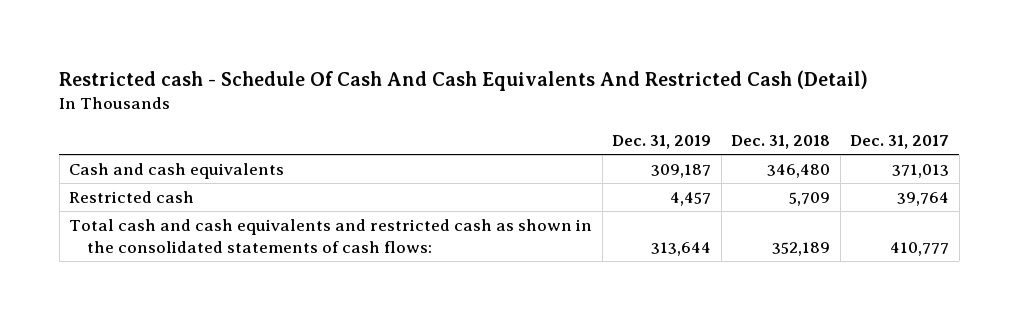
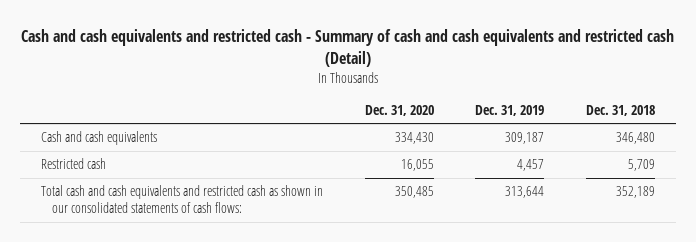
[59,69,869,91] Restricted cash - Schedule Of Cash And Cash Equivalents And Restricted Cash (Detail) -> [21,28,675,67] Cash and cash equivalents and restricted cash - Summary of cash and cash equivalents and restricted cash (Detail)
[850,134,950,149] Dec. 31, 2017 -> none
none -> [364,104,434,116] Dec. 31, 2020
[69,218,593,253] Total cash and cash equivalents and restricted cash as shown in the consolidated statements of cash flows: -> [41,185,324,214] Total cash and cash equivalents and restricted cash as shown in our consolidated statements of cash flows:

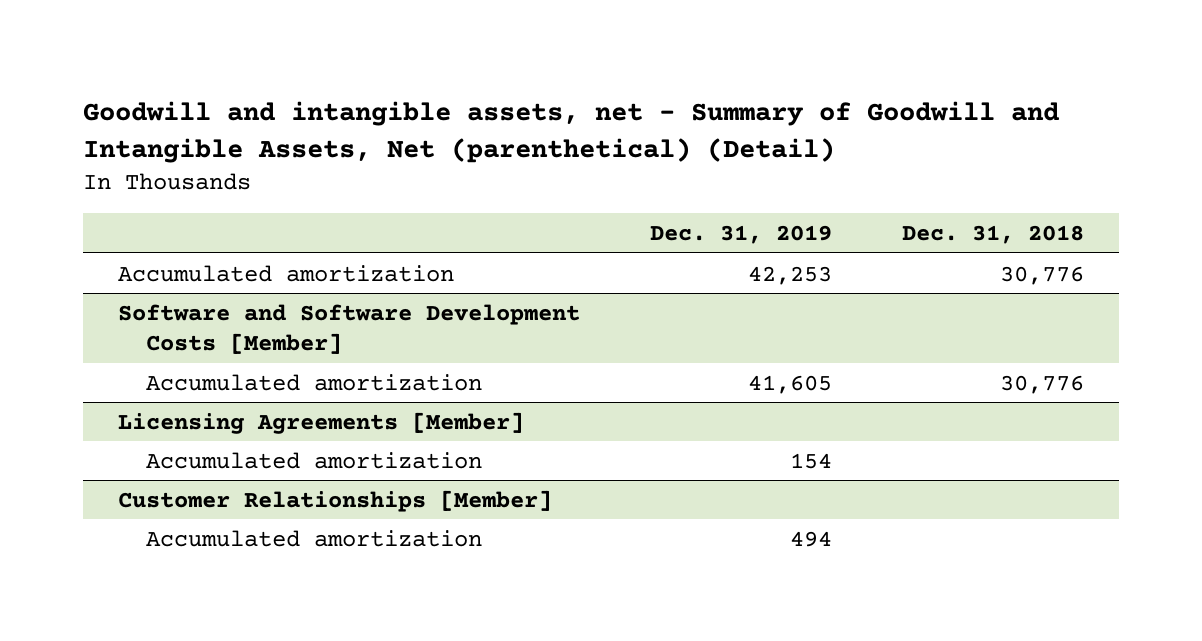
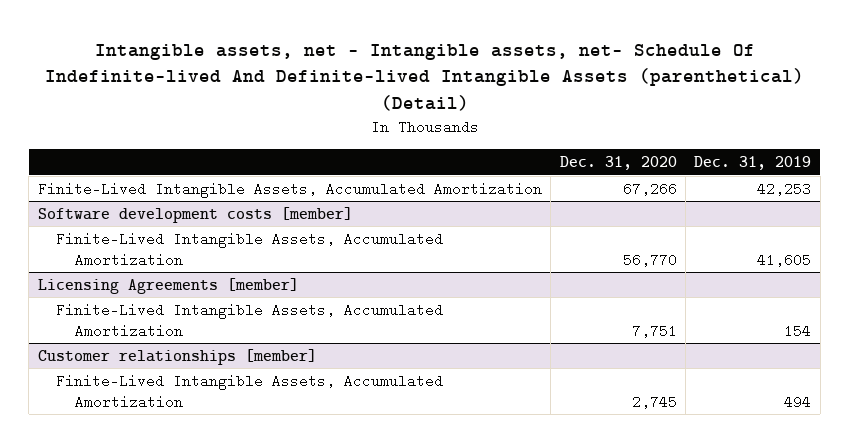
[82,101,1059,164] Goodwill and intangible assets, net - Summary of Goodwill and Intangible Assets, Net (parenthetical) (Detail) -> [44,43,804,111] Intangible assets, net - Intangible assets, net- Schedule Of Indefinite-lived And Definite-lived Intangible Assets (parenthetical) (Detail)
[901,224,1084,244] Dec. 31, 2018 -> none
none -> [559,156,677,171] Dec. 31, 2020
[117,264,454,282] Accumulated amortization -> [37,181,542,198] Finite-Lived Intangible Assets, Accumulated Amortization
[117,303,580,354] Software and Software Development Costs [Member] -> [37,206,353,223] Software development costs [member]
[145,373,482,391] Accumulated amortization -> [56,231,444,267] Finite-Lived Intangible Assets, Accumulated Amortization
[117,411,524,434] Licensing Agreements [Member] -> [37,277,299,294] Licensing Agreements [member]
[145,451,482,469] Accumulated amortization -> [56,302,444,338] Finite-Lived Intangible Assets, Accumulated Amortization
[117,489,552,512] Customer Relationships [Member] -> [37,348,317,365] Customer relationships [member]
[145,529,482,547] Accumulated amortization -> [56,373,444,409] Finite-Lived Intangible Assets, Accumulated Amortization

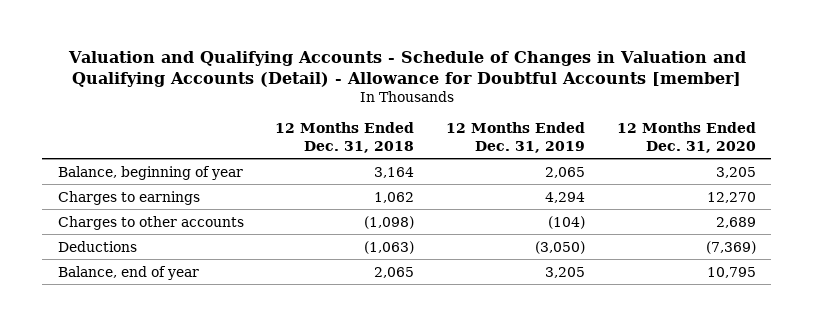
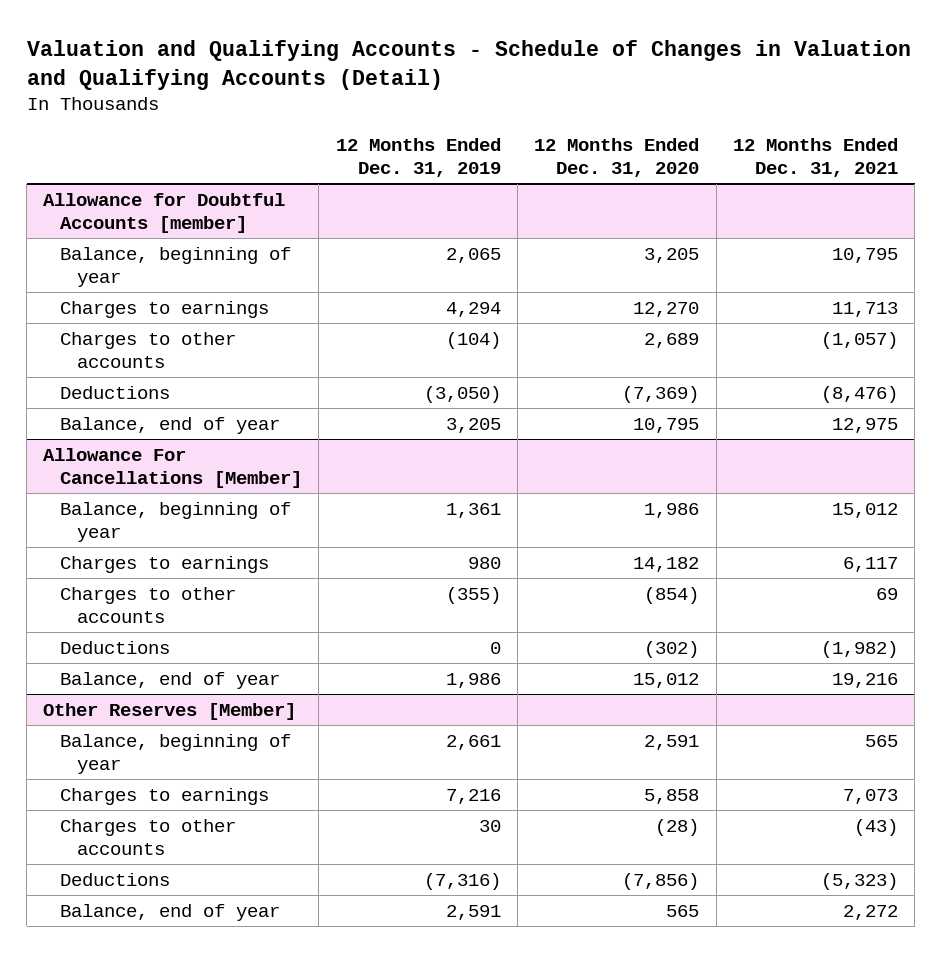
[67,50,746,87] Valuation and Qualifying Accounts - Schedule of Changes in Valuation and Qualifying Accounts (Detail) - Allowance for Doubtful Accounts [member] -> [26,39,911,90] Valuation and Qualifying Accounts - Schedule of Changes in Valuation and Qualifying Accounts (Detail)
[275,122,415,153] 12 Months Ended Dec. 31, 2018 -> none
none -> [733,137,899,177] 12 Months Ended Dec. 31, 2021
none -> [43,192,286,233] Allowance for Doubtful Accounts [member]
none -> [43,447,303,488] Allowance For Cancellations [Member]
none -> [60,501,292,542] Balance, beginning of year
none -> [60,555,270,573] Charges to earnings
none -> [60,586,237,623] Charges to other accounts
none -> [60,640,171,654] Deductions
none -> [60,671,281,689] Balance, end of year
none -> [43,702,297,720] Other Reserves [Member]
none -> [60,733,292,774] Balance, beginning of year
none -> [60,787,270,805] Charges to earnings
none -> [60,818,237,855] Charges to other accounts
none -> [60,872,171,886] Deductions
none -> [60,903,281,921] Balance, end of year

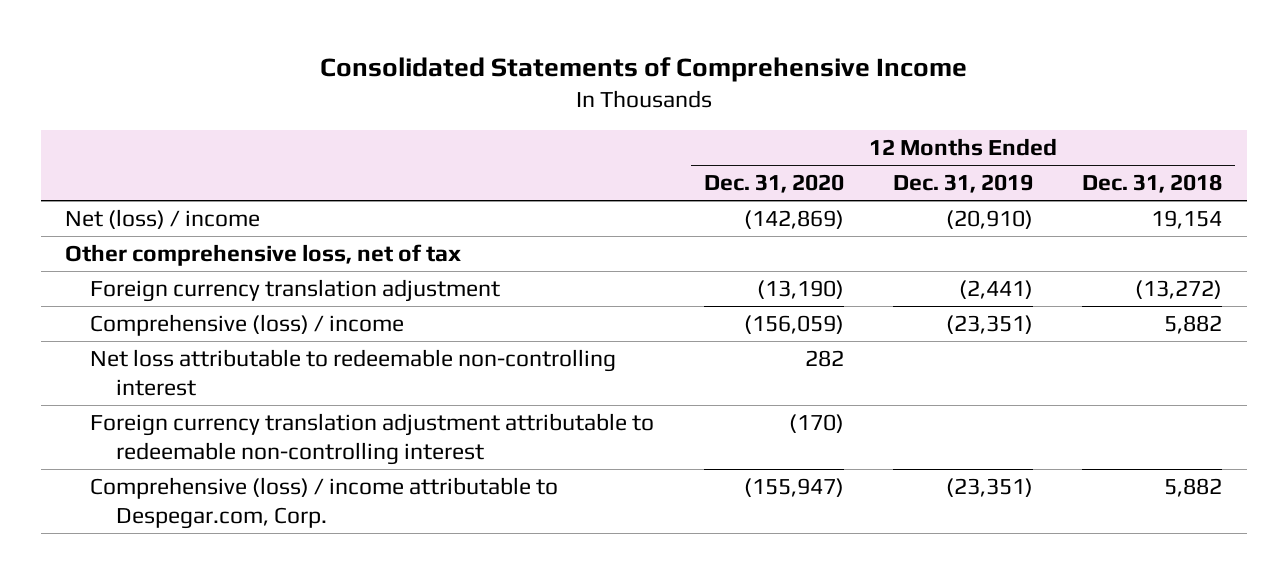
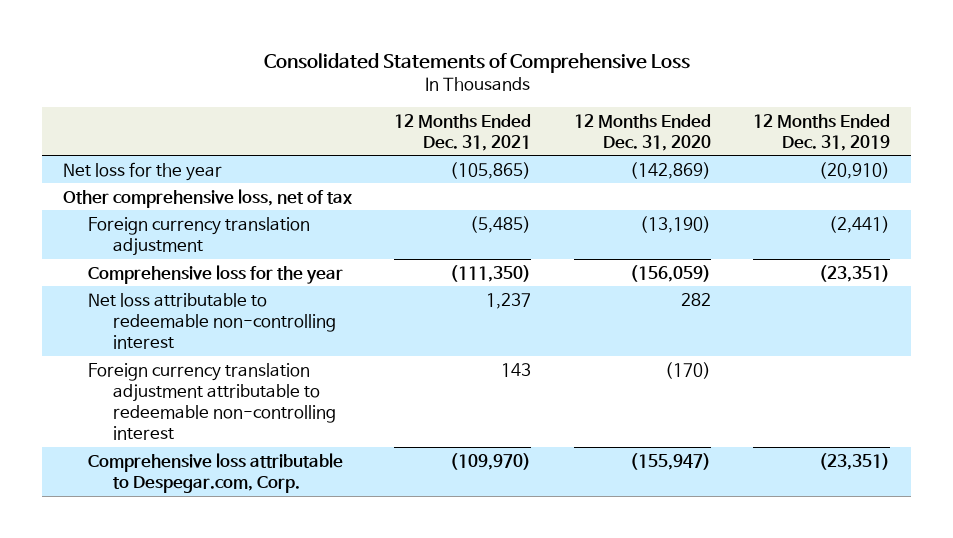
[319,57,967,83] Consolidated Statements of Comprehensive Income -> [263,52,690,73] Consolidated Statements of Comprehensive Loss
[1082,174,1223,194] Dec. 31, 2018 -> none
none -> [394,113,532,151] 12 Months Ended Dec. 31, 2021
[65,208,261,229] Net (loss) / income -> [63,161,223,181] Net loss for the year
[90,313,405,336] Comprehensive (loss) / income -> [87,264,343,284] Comprehensive loss for the year
[90,476,559,529] Comprehensive (loss) / income attributable to Despegar.com, Corp. -> [87,452,343,493] Comprehensive loss attributable to Despegar.com, Corp.

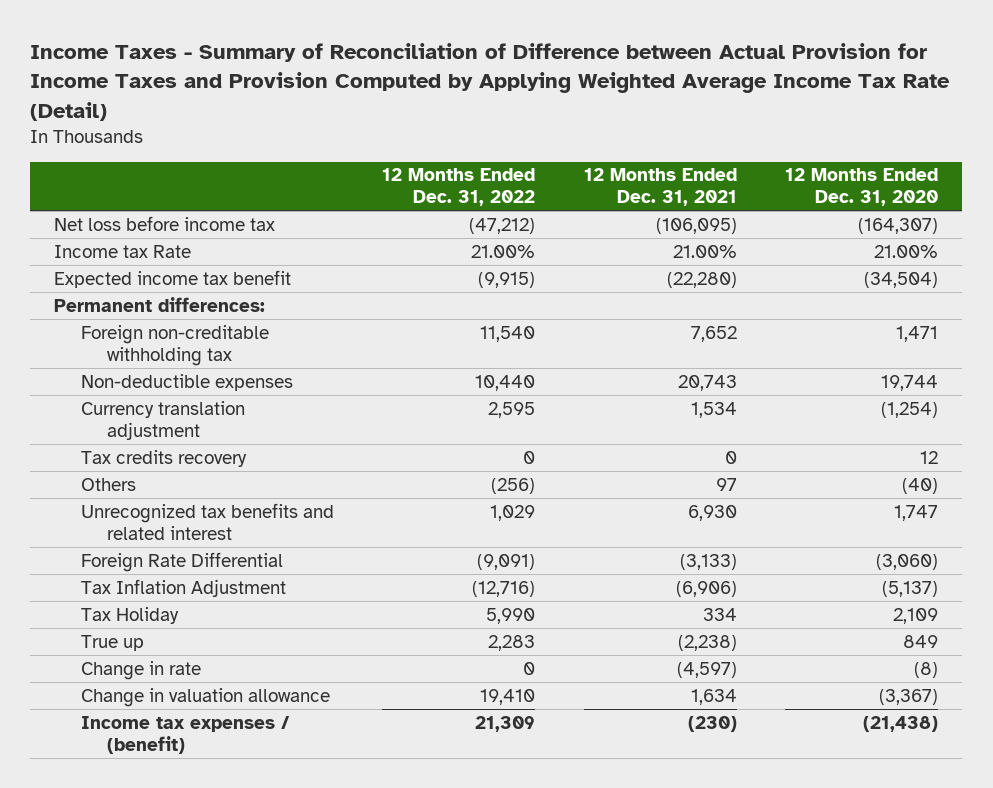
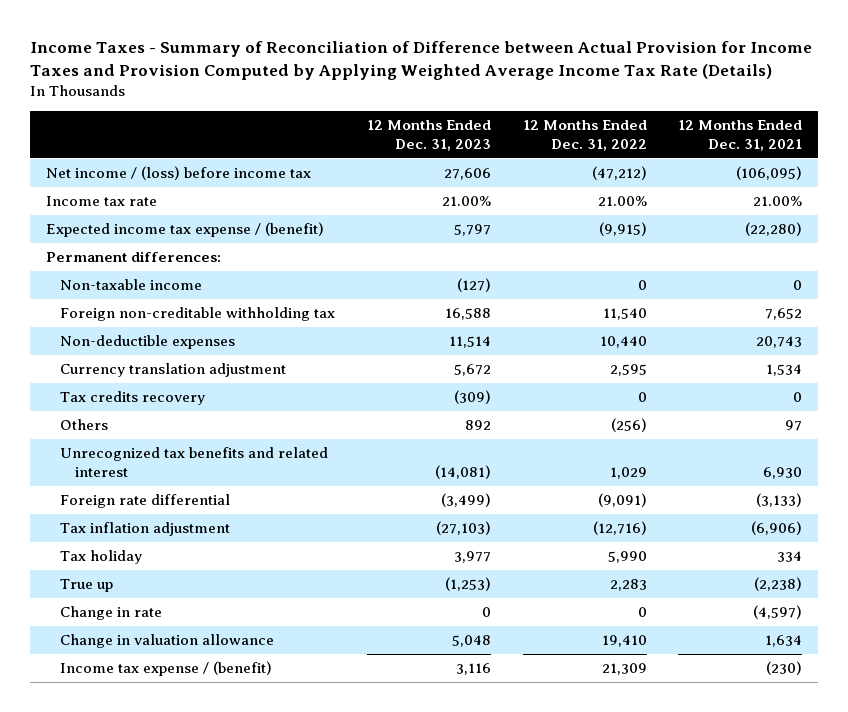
[30,43,951,121] Income Taxes - Summary of Reconciliation of Difference between Actual Provision for Income Taxes and Provision Computed by Applying Weighted Average Income Tax Rate (Detail) -> [29,40,812,80] Income Taxes - Summary of Reconciliation of Difference between Actual Provision for Income Taxes and Provision Computed by Applying Weighted Average Income Tax Rate (Details)
[785,168,939,207] 12 Months Ended Dec. 31, 2020 -> none
none -> [367,119,492,151] 12 Months Ended Dec. 31, 2023
[54,215,276,231] Net loss before income tax -> [45,166,311,181] Net income / (loss) before income tax
[54,244,192,258] Income tax Rate -> [45,196,157,207] Income tax rate
[54,269,292,288] Expected income tax benefit -> [45,222,324,238] Expected income tax expense / (benefit)
none -> [60,279,203,291] Non-taxable income
[80,551,283,572] Foreign Rate Differential -> [60,494,231,509] Foreign rate differential
[80,578,286,597] Tax Inflation Adjustment -> [60,522,231,537] Tax inflation adjustment
[80,606,179,624] Tax Holiday -> [60,550,143,565] Tax holiday
[80,715,290,754] Income tax expenses / (benefit) -> [60,661,273,677] Income tax expense / (benefit)

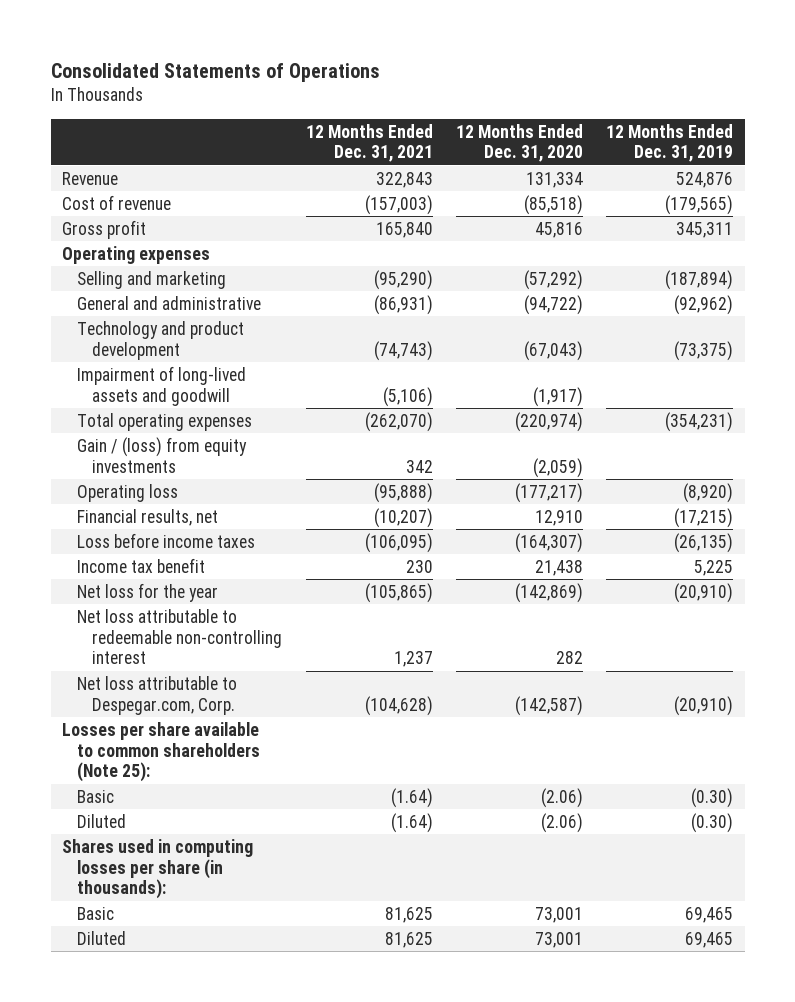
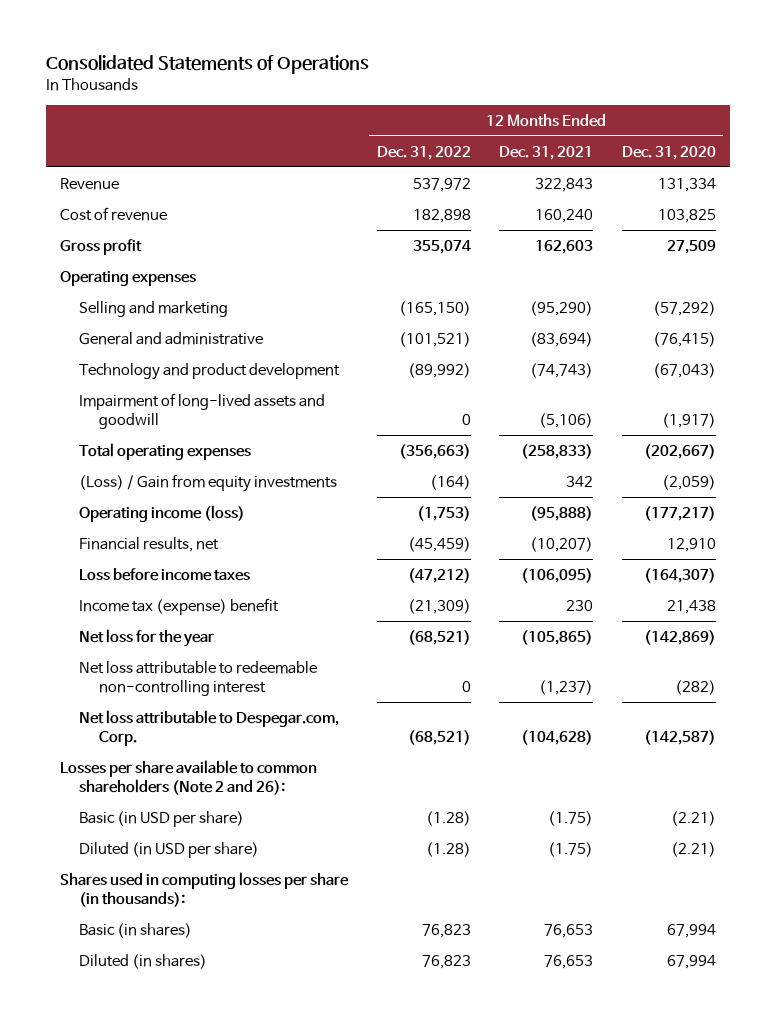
[606,123,734,163] 12 Months Ended Dec. 31, 2019 -> none
none -> [376,145,471,160] Dec. 31, 2022
[364,194,433,215] (157,003) -> [535,208,594,223] 160,240
[523,194,583,215] (85,518) -> [657,208,716,223] 103,825
[375,221,433,238] 165,840 -> [535,239,594,254] 162,603
[534,221,583,238] 45,816 -> [666,239,716,254] 27,509
[373,294,433,315] (86,931) -> [530,331,594,347] (83,694)
[523,294,583,315] (94,722) -> [652,331,716,347] (76,415)
[364,411,433,432] (262,070) -> [521,443,594,459] (258,833)
[514,411,583,432] (220,974) -> [643,443,716,459] (202,667)
[77,436,248,473] Gain / (loss) from equity investments -> [79,473,338,492] (Loss) / Gain from equity investments
[77,483,179,502] Operating loss -> [79,504,246,522] Operating income (loss)
[77,557,206,573] Income tax benefit -> [79,597,280,615] Income tax (expense) benefit
[393,651,433,668] 1,237 -> [539,680,594,696] (1,237)
[555,651,583,665] 282 -> [674,680,716,696] (282)
[62,721,261,783] Losses per share available to common shareholders (Note 25): -> [60,759,318,796] Losses per share available to common shareholders (Note 2 and 26):
[77,789,115,803] Basic -> [79,810,245,827] Basic (in USD per share)
[390,787,433,808] (1.64) -> [548,810,594,826] (1.75)
[540,787,583,808] (2.06) -> [670,810,716,826] (2.21)
[77,813,127,828] Diluted -> [79,841,260,858] Diluted (in USD per share)
[390,812,433,833] (1.64) -> [548,841,594,857] (1.75)
[540,812,583,833] (2.06) -> [670,841,716,857] (2.21)
[77,906,115,920] Basic -> [79,922,193,938] Basic (in shares)
[384,906,433,923] 81,625 -> [544,923,594,938] 76,653
[534,906,583,923] 73,001 -> [666,923,716,938] 67,994
[77,930,127,945] Diluted -> [79,953,208,969] Diluted (in shares)
[384,931,433,948] 81,625 -> [544,954,594,969] 76,653
[534,931,583,948] 73,001 -> [666,954,716,969] 67,994

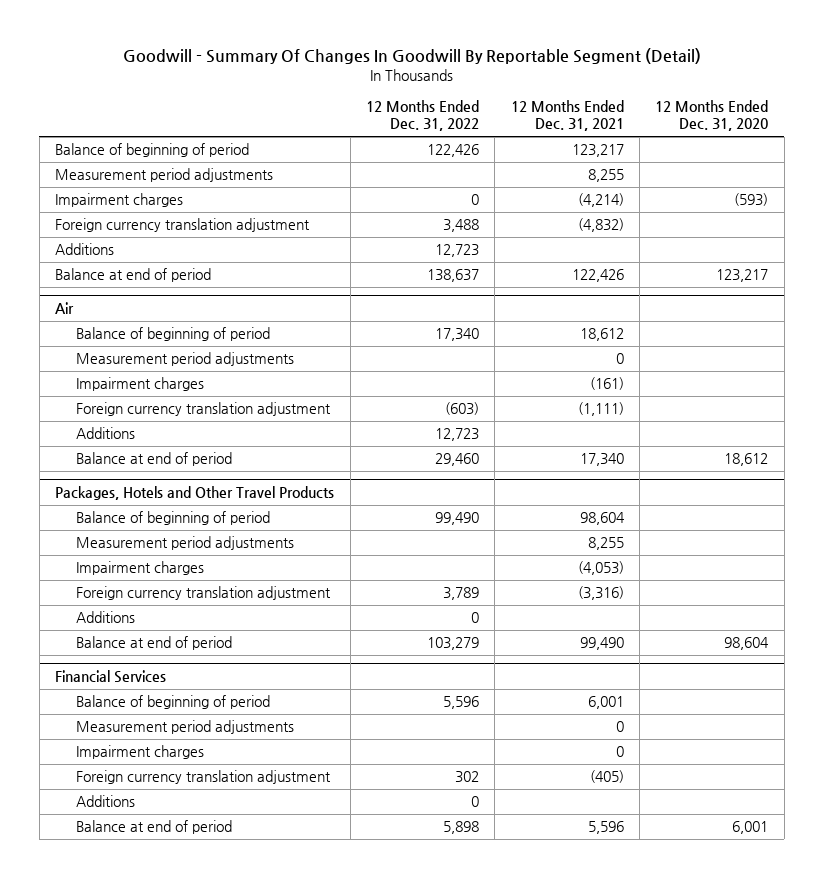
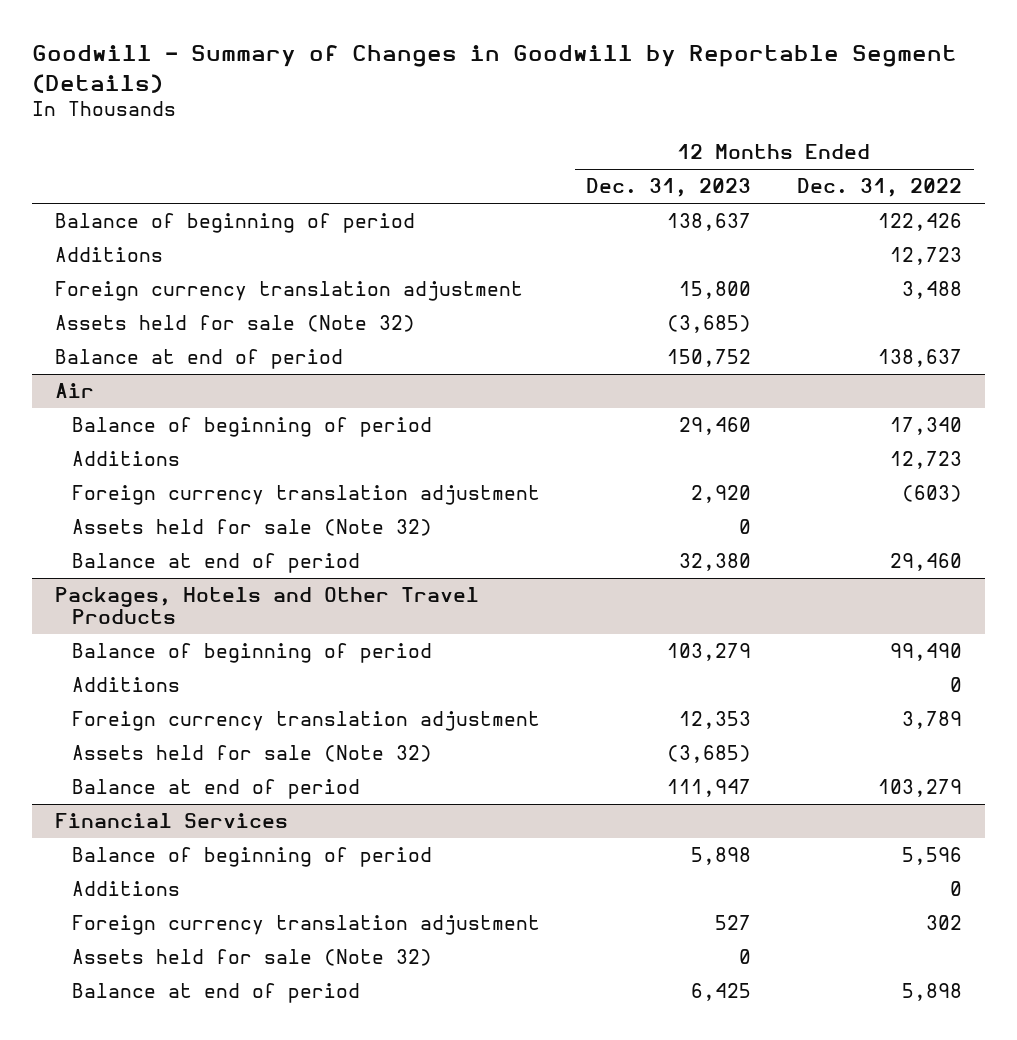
[122,47,701,64] Goodwill - Summary Of Changes In Goodwill By Reportable Segment (Detail) -> [31,45,957,93] Goodwill - Summary of Changes in Goodwill by Reportable Segment (Details)
[510,99,624,132] 12 Months Ended Dec. 31, 2021 -> none
[655,99,769,132] 12 Months Ended Dec. 31, 2020 -> none
none -> [586,178,752,198] Dec. 31, 2023
[55,168,274,183] Measurement period adjustments -> none
[55,193,184,208] Impairment charges -> none
[55,218,311,233] Foreign currency translation adjustment -> [54,281,523,302] Foreign currency translation adjustment
none -> [54,315,415,333] Assets held for sale (Note 32)
[76,352,295,367] Measurement period adjustments -> none
[76,377,205,392] Impairment charges -> none
[76,402,332,417] Foreign currency translation adjustment -> [72,485,541,506] Foreign currency translation adjustment
none -> [72,519,433,537] Assets held for sale (Note 32)
[76,536,295,551] Measurement period adjustments -> none
[76,561,205,576] Impairment charges -> none
[76,586,332,601] Foreign currency translation adjustment -> [72,711,541,732] Foreign currency translation adjustment
none -> [72,745,433,763] Assets held for sale (Note 32)
[76,720,295,735] Measurement period adjustments -> none
[76,745,205,760] Impairment charges -> none
[76,770,332,785] Foreign currency translation adjustment -> [72,915,541,936] Foreign currency translation adjustment
none -> [72,949,433,967] Assets held for sale (Note 32)

